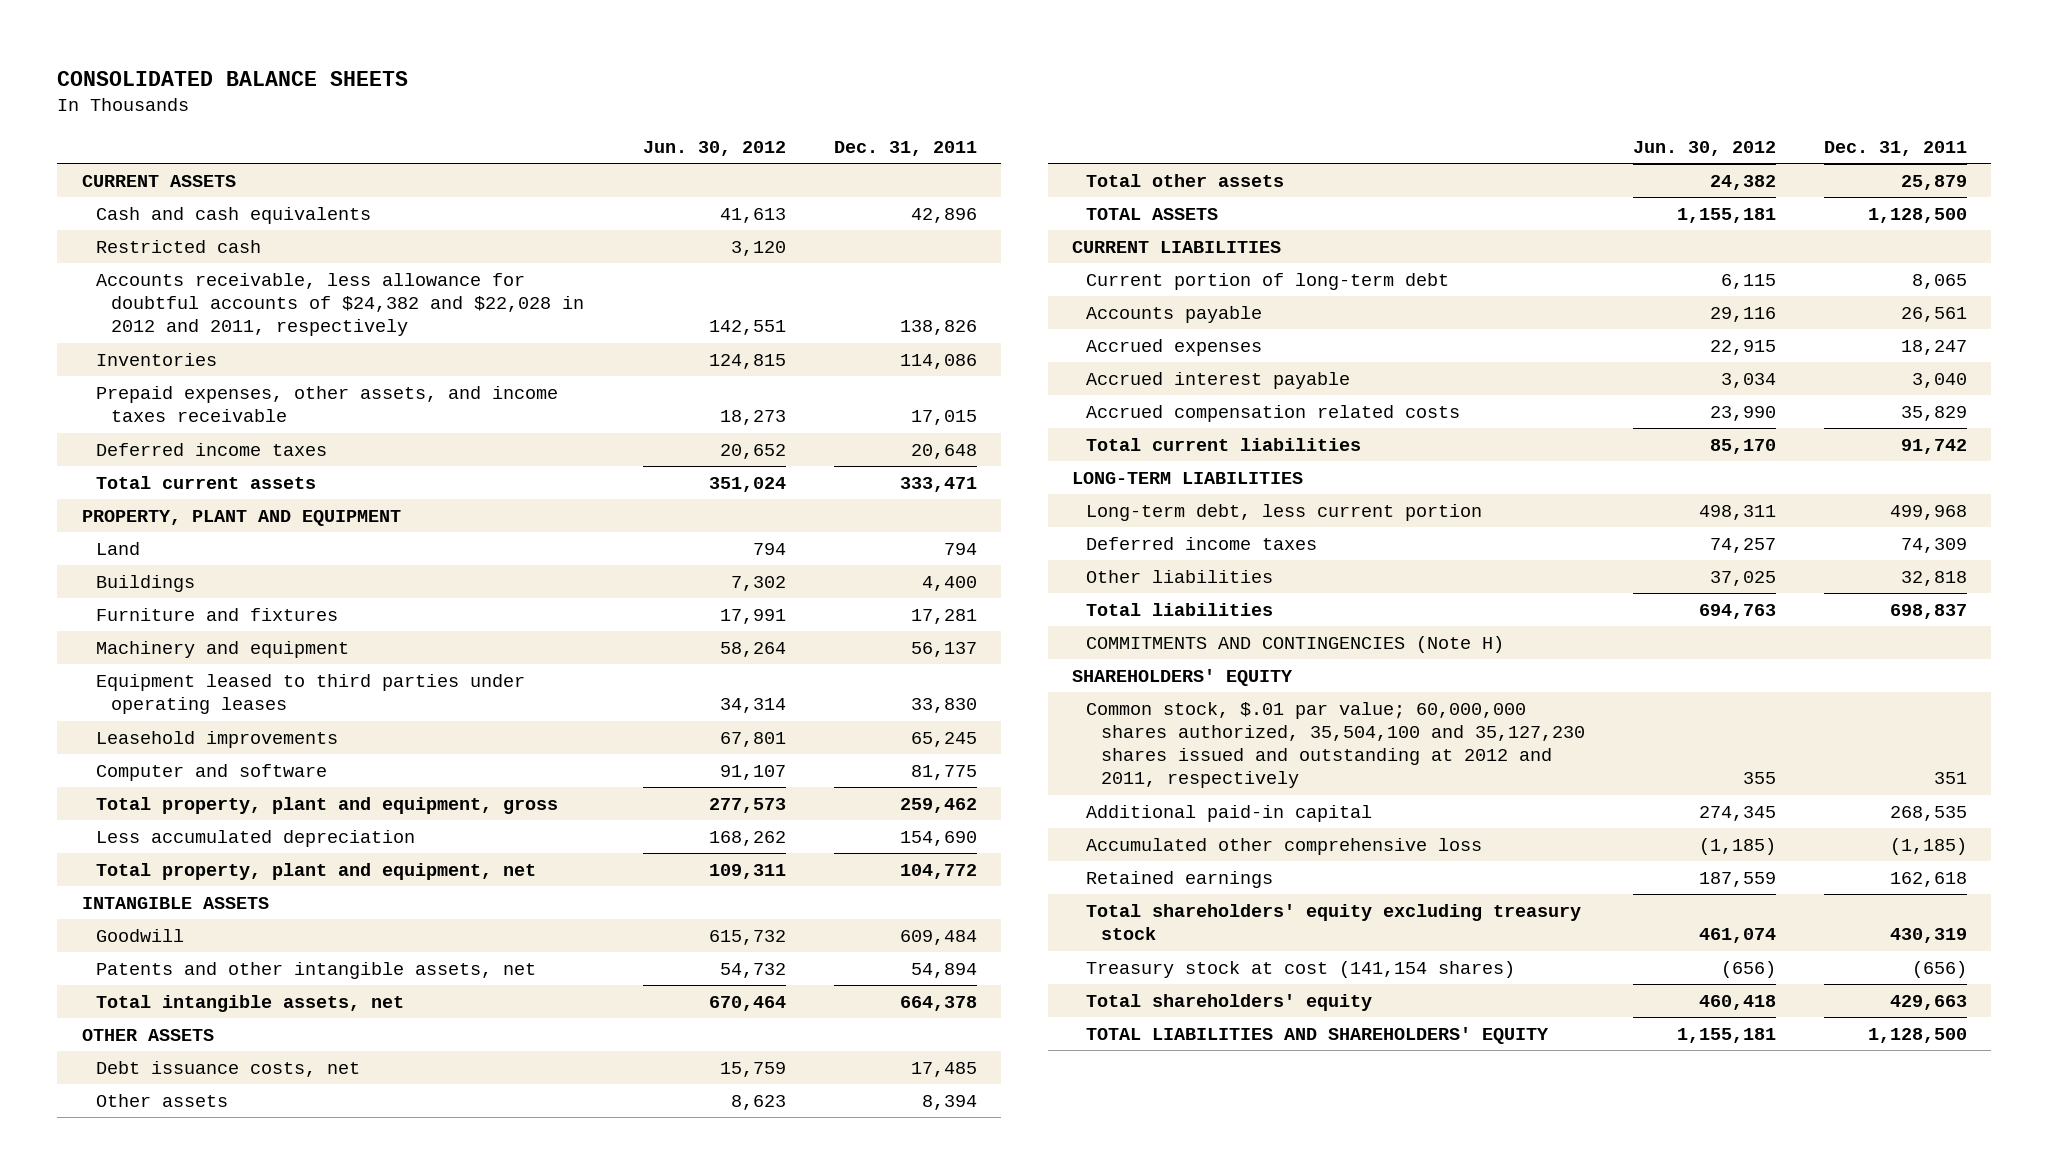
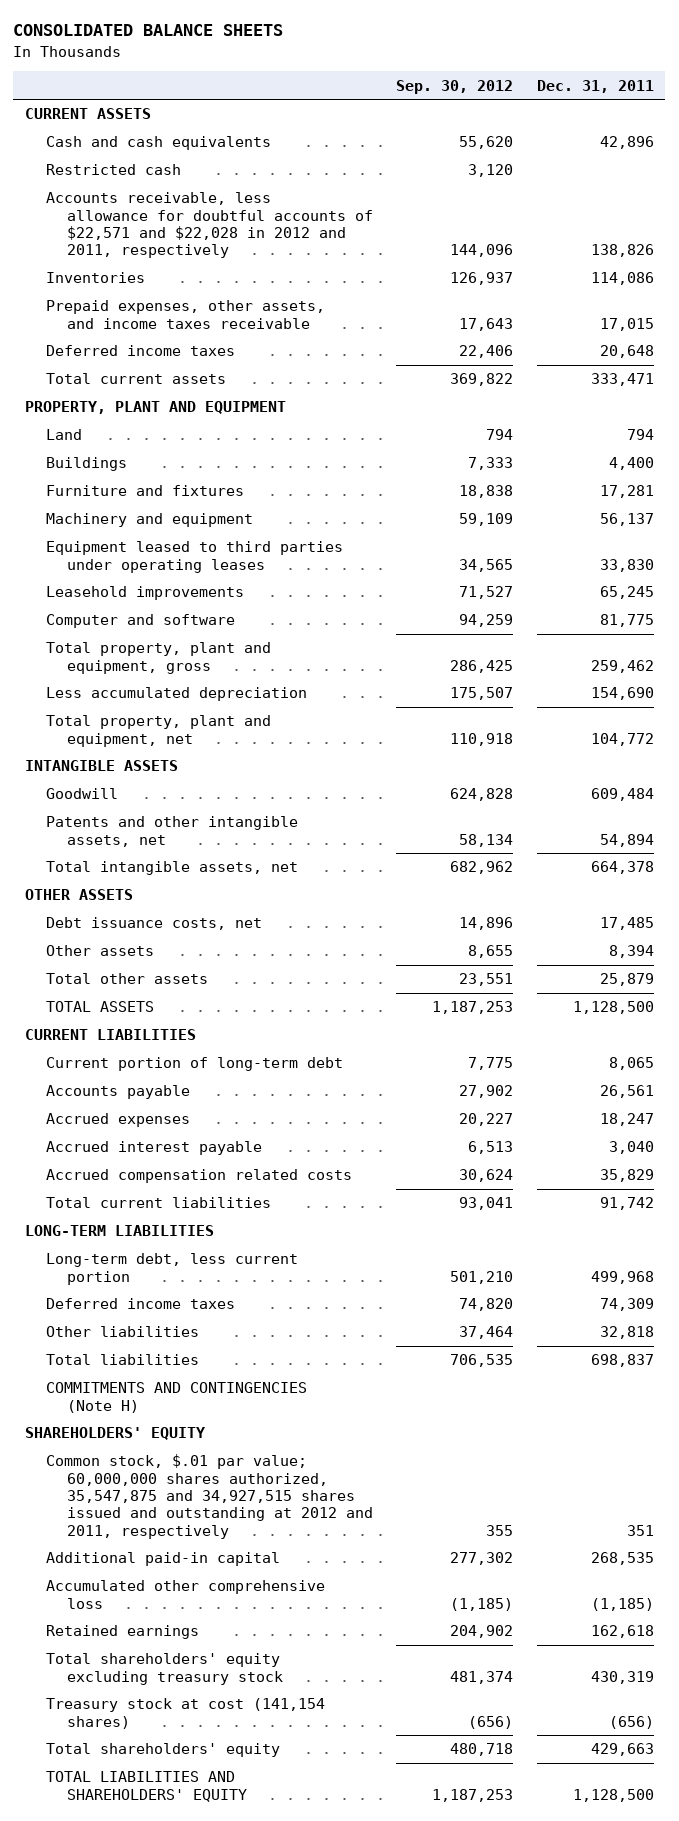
[642,140,786,156] Jun. 30, 2012 -> none
none -> [396,79,514,94] Sep. 30, 2012
[96,272,584,337] Accounts receivable, less allowance for doubtful accounts of $24,382 and $22,028 in 2012 and 2011, respectively -> [45,192,373,259] Accounts receivable, less allowance for doubtful accounts of $22,571 and $22,028 in 2012 and 2011, respectively
[1086,701,1585,789] Common stock, $.01 par value; 60,000,000 shares authorized, 35,504,100 and 35,127,230 shares issued and outstanding at 2012 and 2011, respectively -> [45,1454,373,1539] Common stock, $.01 par value; 60,000,000 shares authorized, 35,547,875 and 34,927,515 shares issued and outstanding at 2012 and 2011, respectively

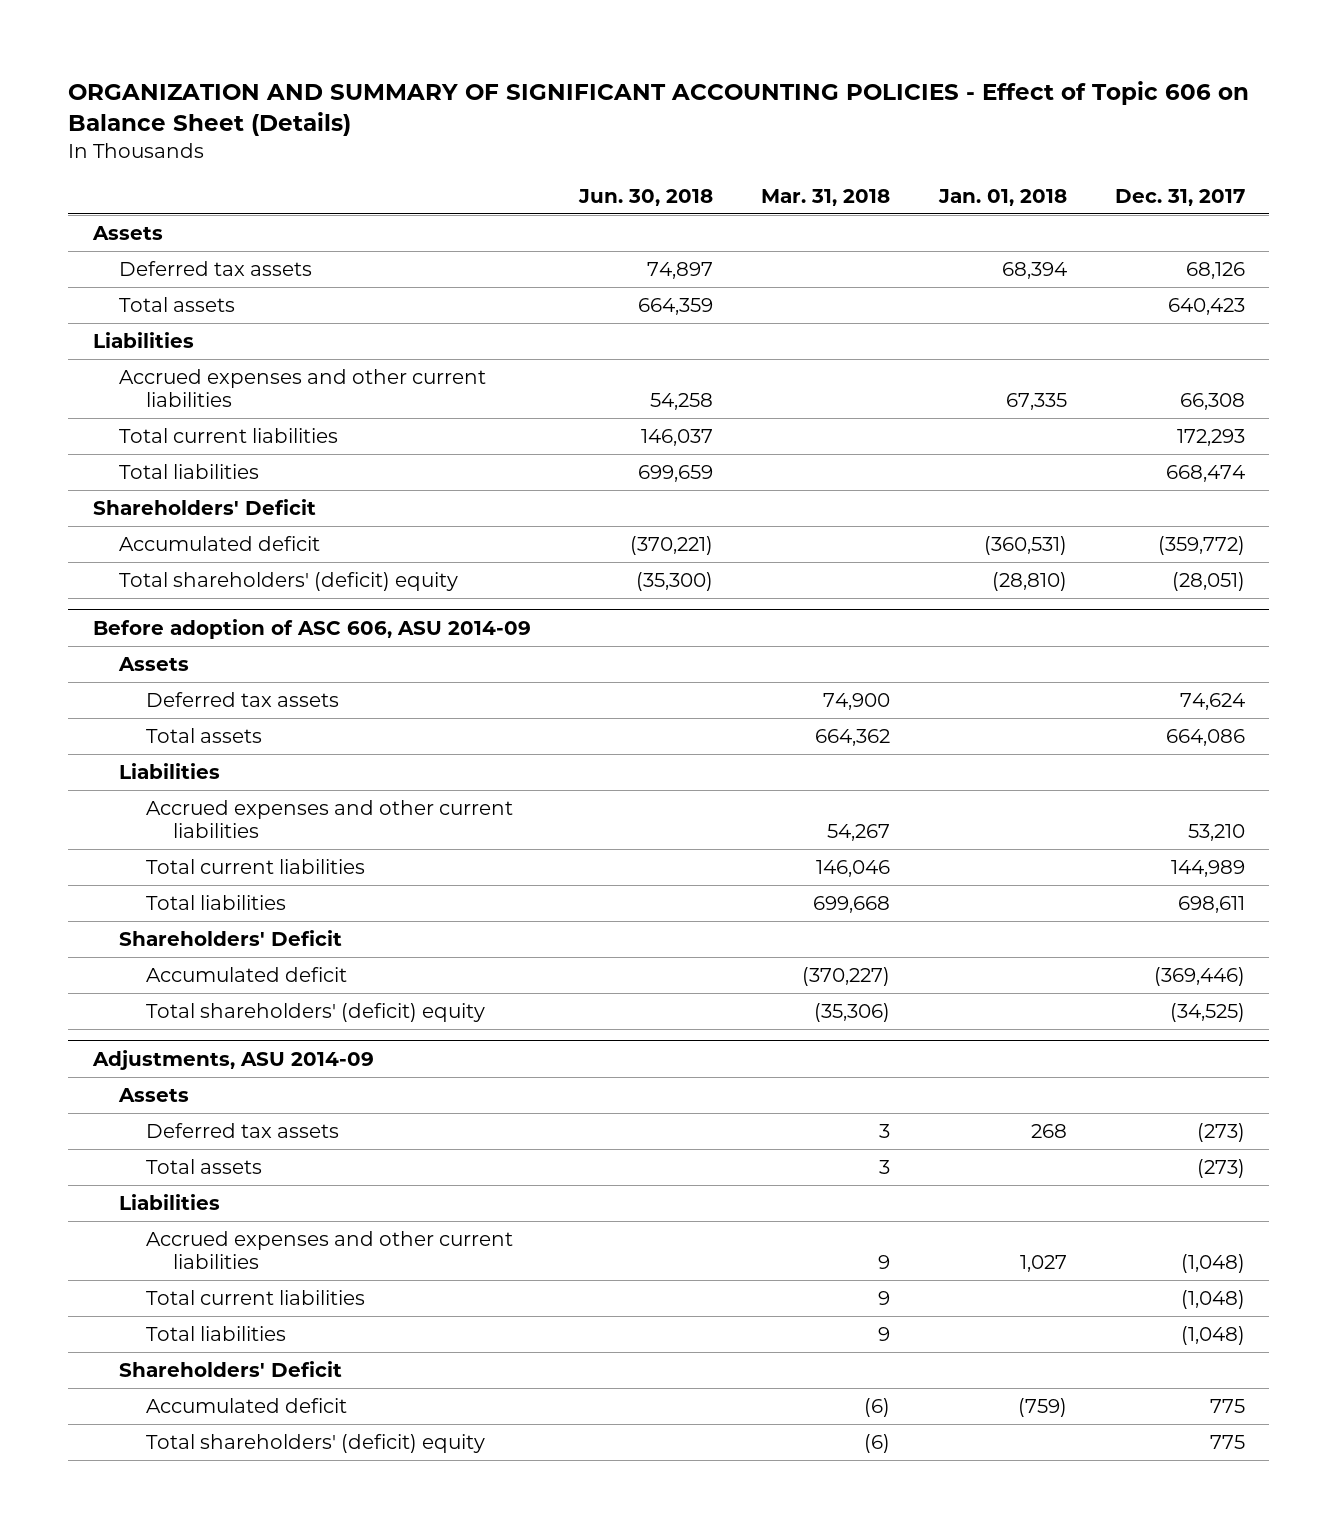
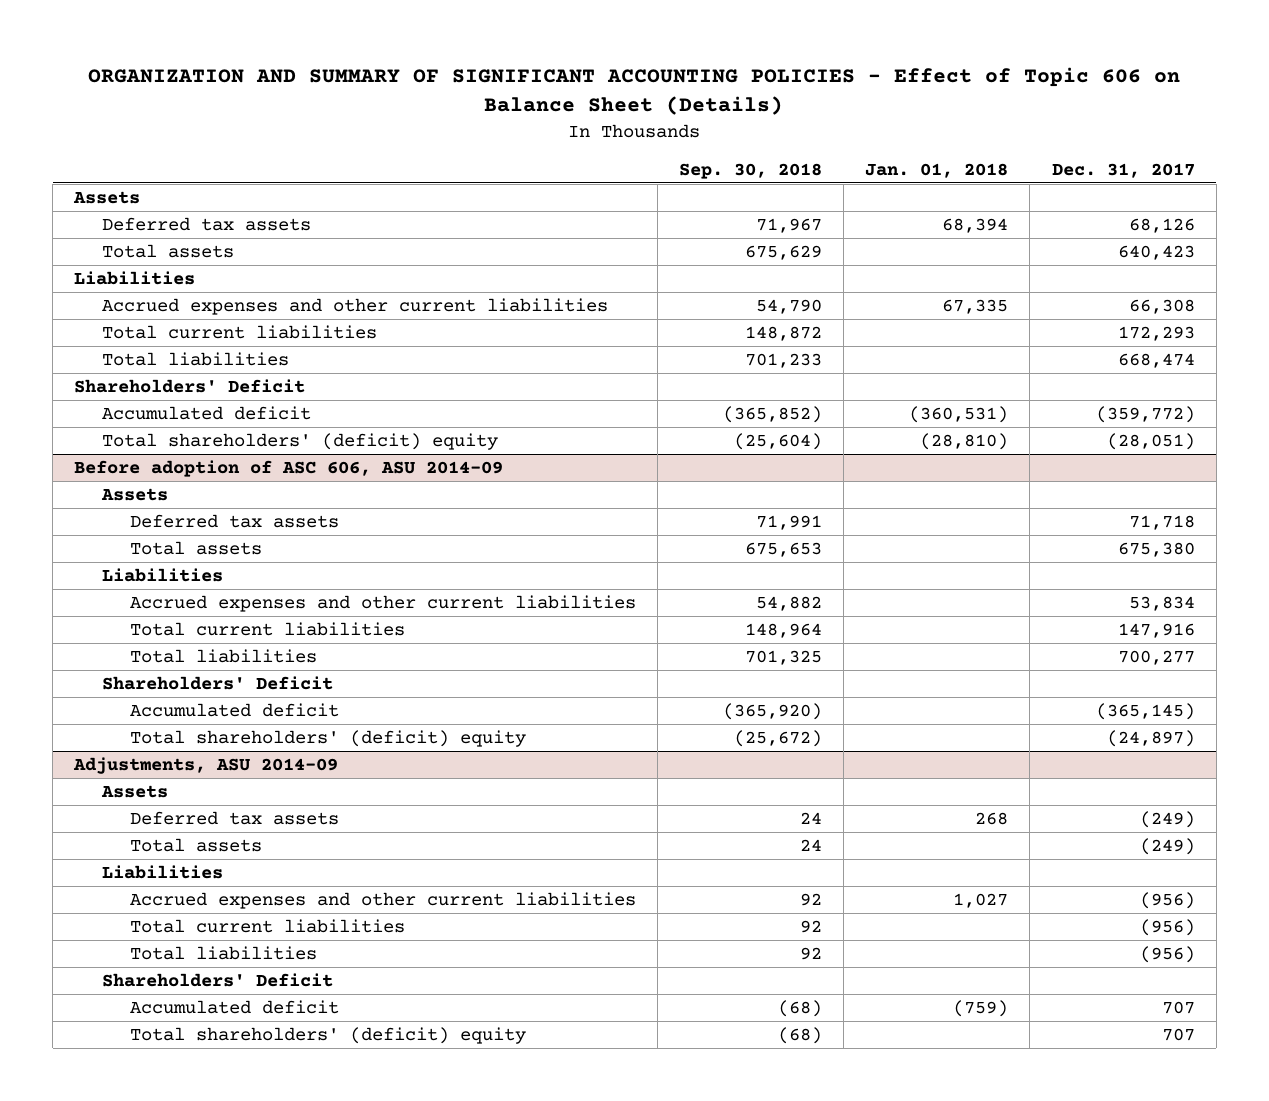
[578,188,714,206] Jun. 30, 2018 -> none
[761,188,891,206] Mar. 31, 2018 -> none
none -> [679,162,823,179] Sep. 30, 2018
[1180,693,1246,711] 74,624 -> [1128,515,1195,531] 71,718
[1166,729,1246,747] 664,086 -> [1117,542,1195,558] 675,380
[1188,824,1246,842] 53,210 -> [1128,596,1195,612] 53,834
[1171,860,1246,878] 144,989 -> [1117,623,1195,639] 147,916
[1178,896,1246,914] 698,611 -> [1117,650,1195,666] 700,277
[1154,967,1246,987] (369,446) -> [1095,703,1195,721] (365,145)
[1170,1003,1246,1023] (34,525) -> [1106,730,1195,748] (24,897)
[1197,1123,1246,1143] (273) -> [1139,811,1195,829] (249)
[1197,1159,1246,1179] (273) -> [1139,838,1195,856] (249)
[1181,1254,1246,1274] (1,048) -> [1139,892,1195,910] (956)
[1181,1290,1246,1310] (1,048) -> [1139,919,1195,937] (956)
[1181,1326,1246,1346] (1,048) -> [1139,946,1195,964] (956)
[1210,1399,1246,1414] 775 -> [1161,1001,1195,1015] 707
[1210,1435,1246,1450] 775 -> [1161,1028,1195,1042] 707

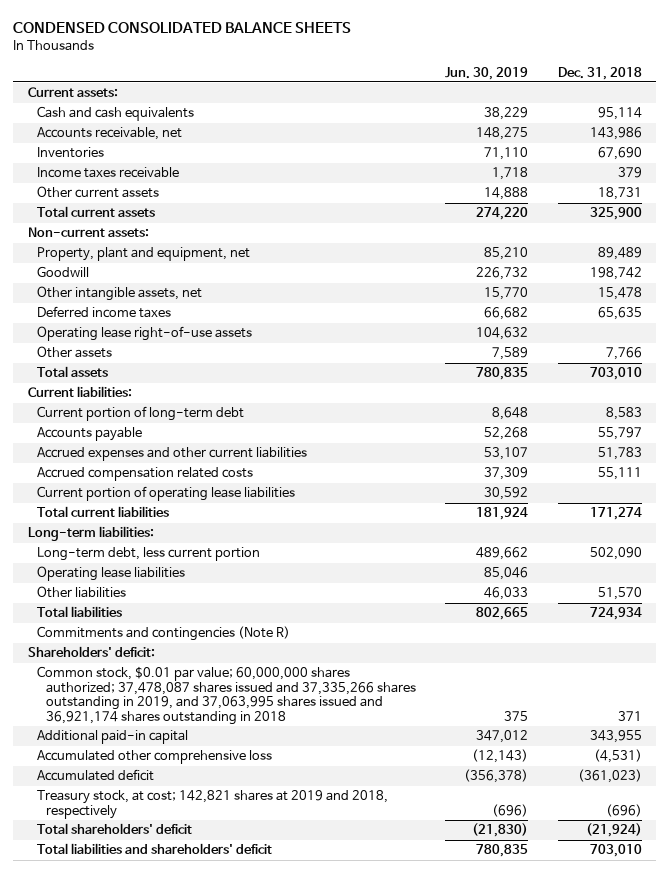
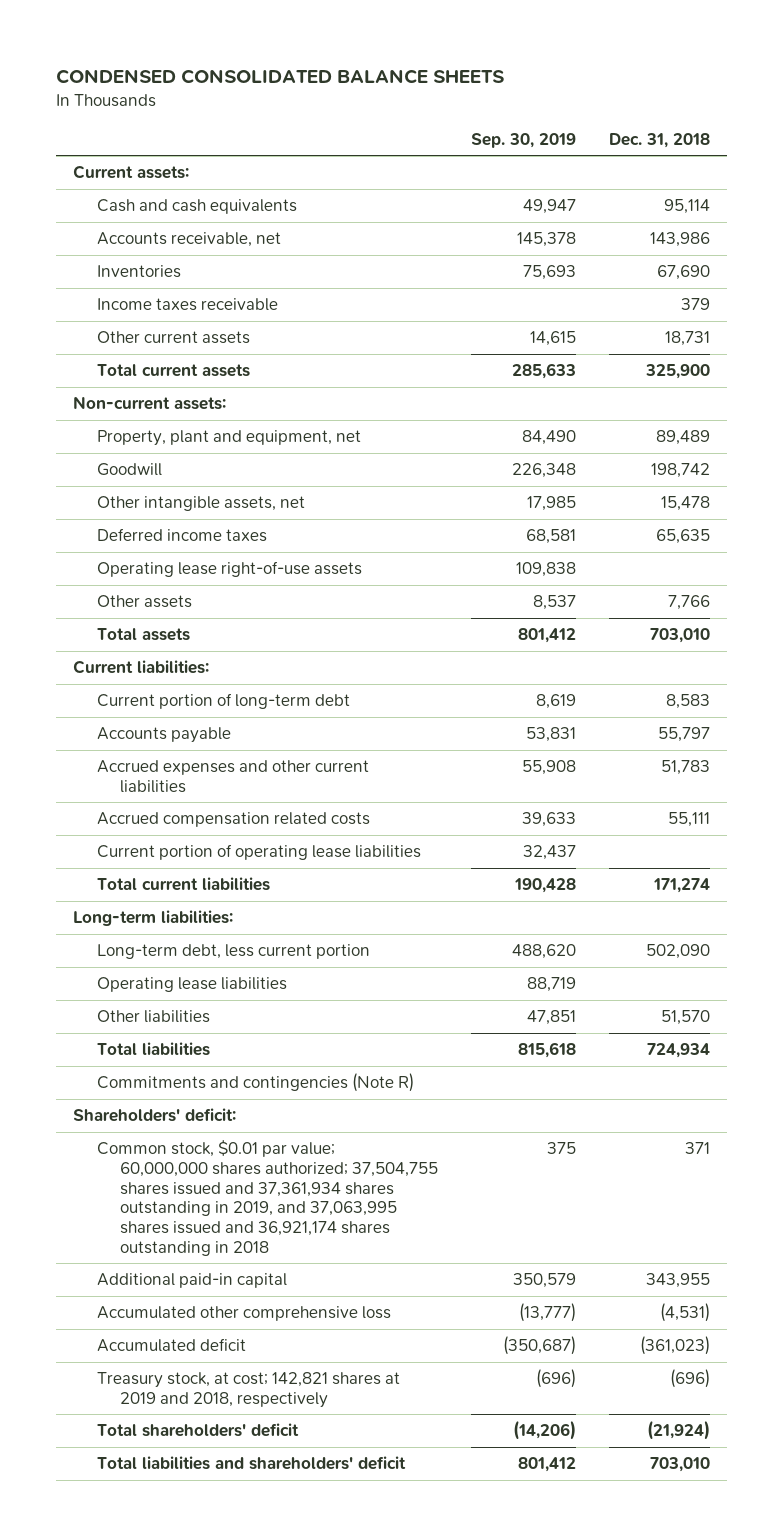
[445,66,529,80] Jun. 30, 2019 -> none
none -> [471,132,577,148] Sep. 30, 2019
[37,666,417,725] Common stock, $0.01 par value; 60,000,000 shares authorized; 37,478,087 shares issued and 37,335,266 shares outstanding in 2019, and 37,063,995 shares issued and 36,921,174 shares outstanding in 2018 -> [96,1140,439,1256] Common stock, $0.01 par value; 60,000,000 shares authorized; 37,504,755 shares issued and 37,361,934 shares outstanding in 2019, and 37,063,995 shares issued and 36,921,174 shares outstanding in 2018

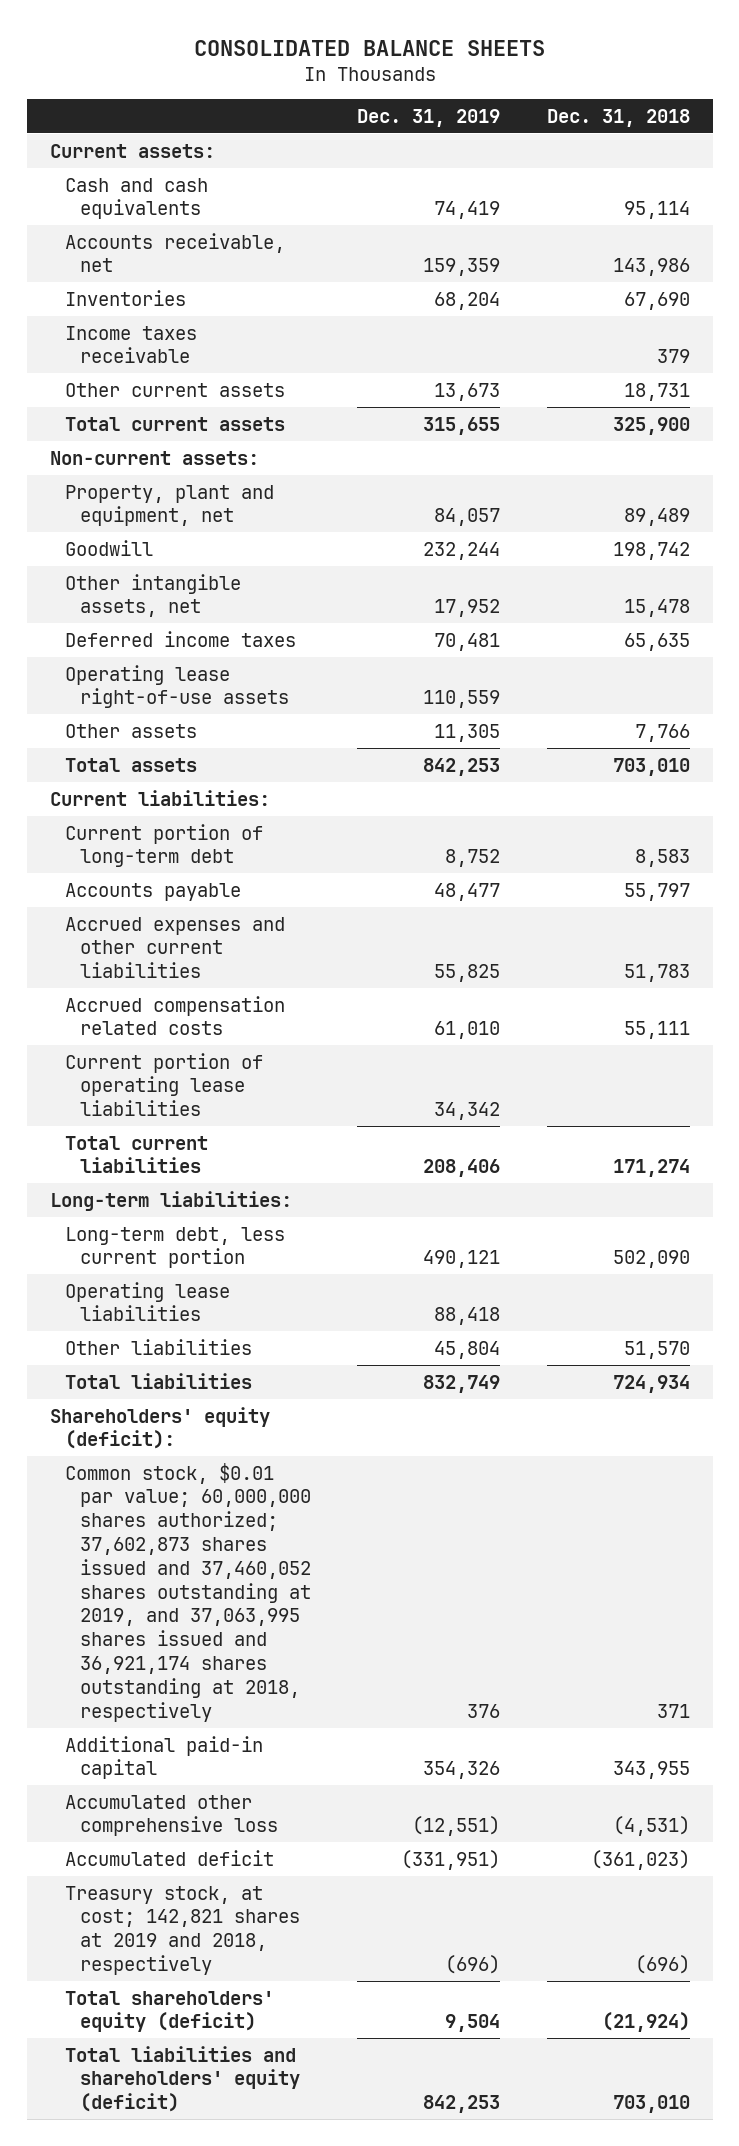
[56,68,505,84] CONDENSED CONSOLIDATED BALANCE SHEETS -> [193,39,545,56] CONSOLIDATED BALANCE SHEETS
[471,132,577,148] Sep. 30, 2019 -> none
none -> [357,108,501,127] Dec. 31, 2019
[96,1073,414,1093] Commitments and contingencies (Note R) -> none
[72,1108,236,1123] Shareholders' deficit: -> [49,1406,270,1450] Shareholders' equity (deficit):
[96,1140,439,1256] Common stock, $0.01 par value; 60,000,000 shares authorized; 37,504,755 shares issued and 37,361,934 shares outstanding in 2019, and 37,063,995 shares issued and 36,921,174 shares outstanding in 2018 -> [65,1462,312,1722] Common stock, $0.01 par value; 60,000,000 shares authorized; 37,602,873 shares issued and 37,460,052 shares outstanding at 2019, and 37,063,995 shares issued and 36,921,174 shares outstanding at 2018, respectively
[96,1423,299,1438] Total shareholders' deficit -> [65,1990,275,2033] Total shareholders' equity (deficit)
[96,1456,406,1471] Total liabilities and shareholders' deficit -> [65,2045,301,2113] Total liabilities and shareholders' equity (deficit)

